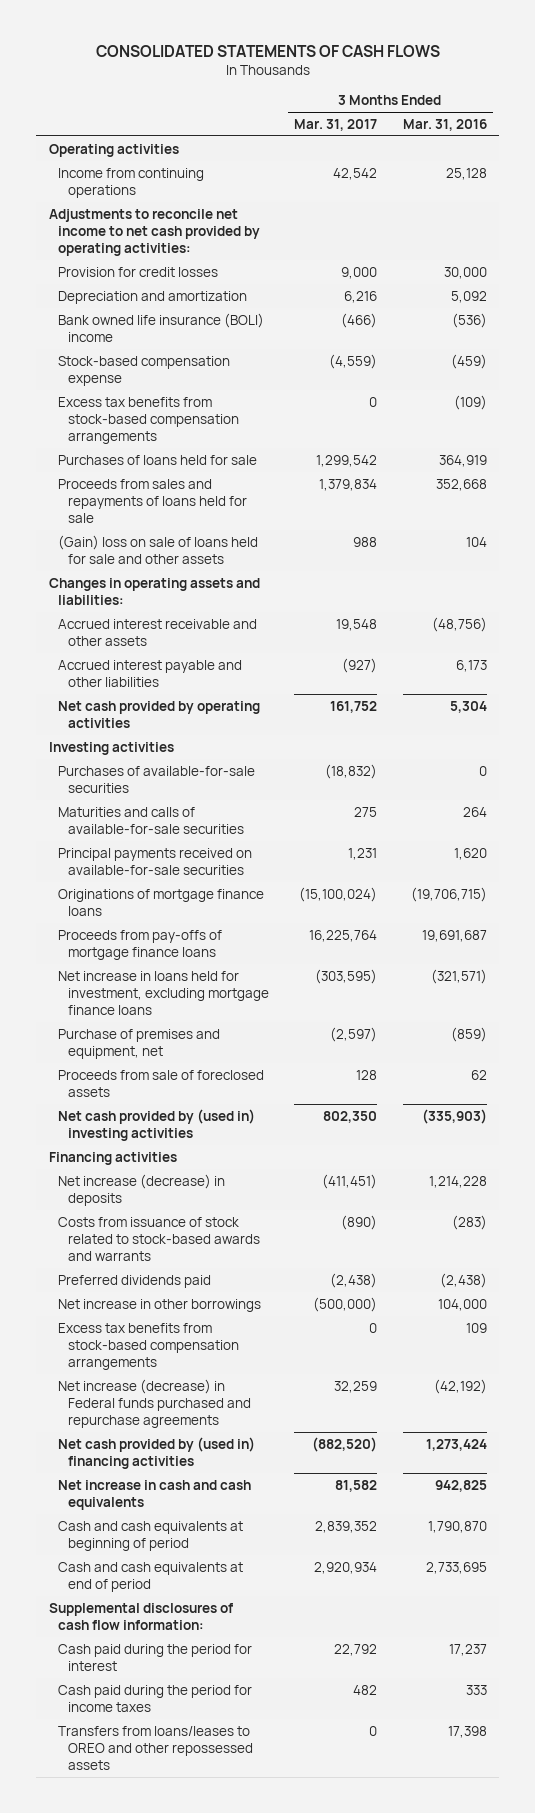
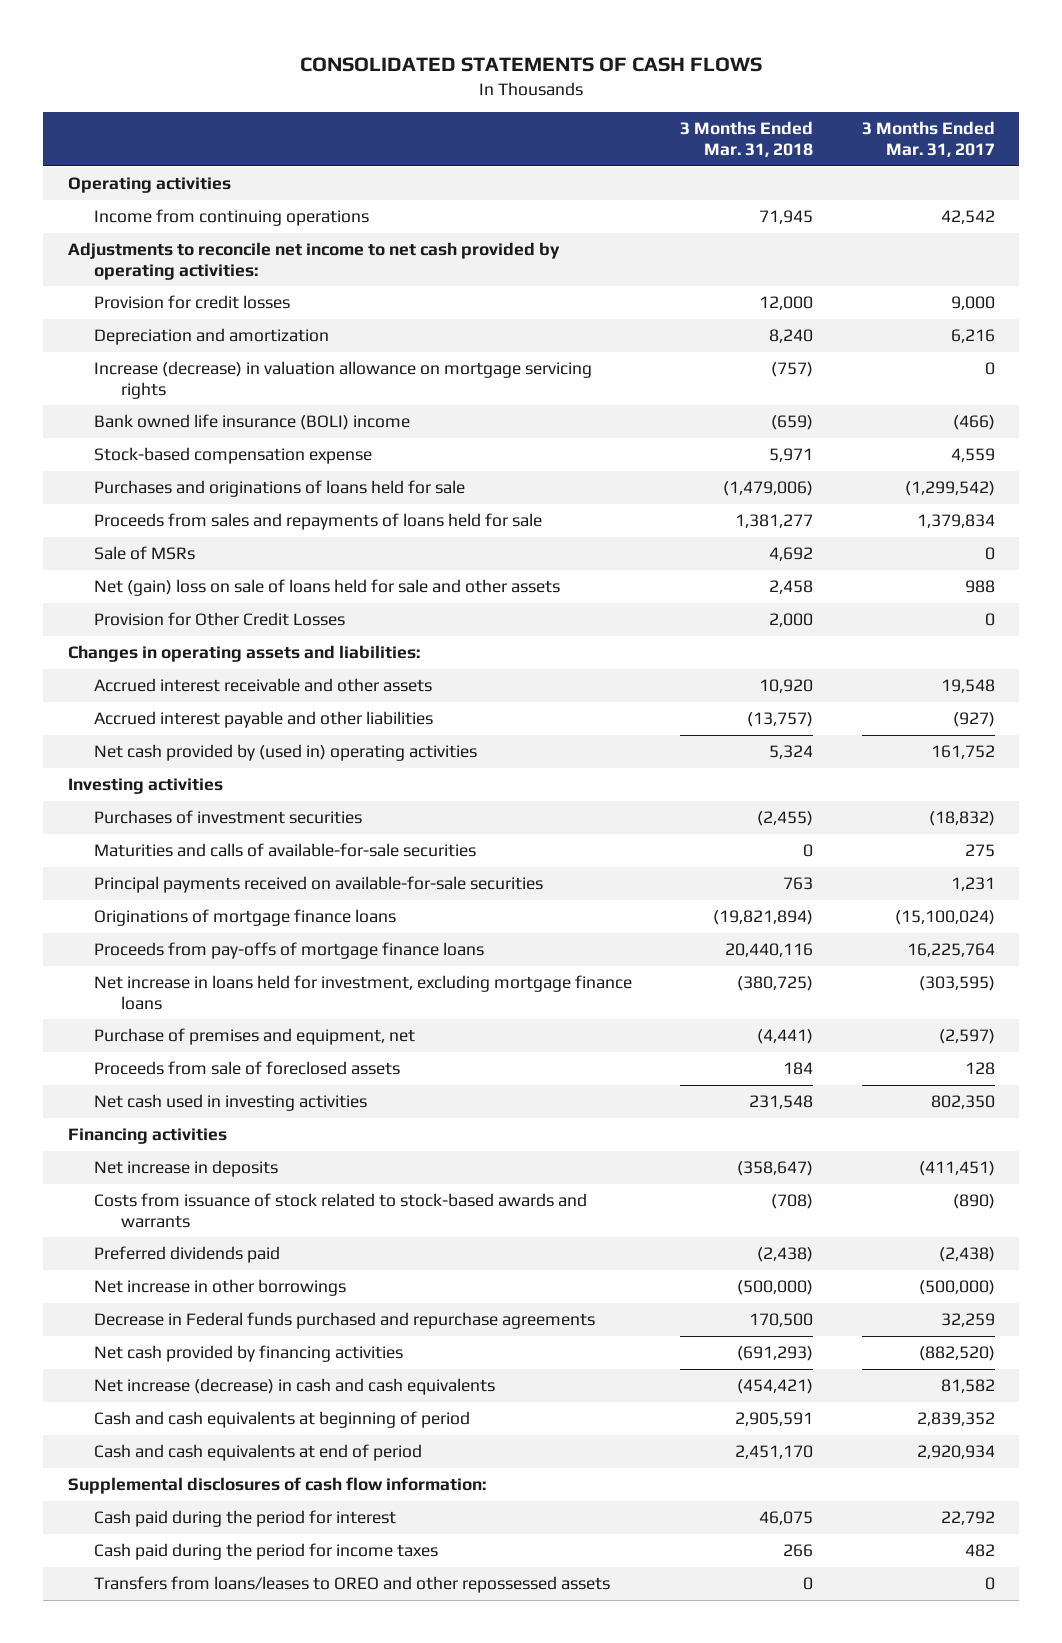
[402,118,487,131] Mar. 31, 2016 -> none
none -> [680,121,814,157] 3 Months Ended Mar. 31, 2018
none -> [94,361,593,399] Increase (decrease) in valuation allowance on mortgage servicing rights
[58,396,239,444] Excess tax benefits from stock-based compensation arrangements -> none
[329,353,378,369] (4,559) -> [950,448,995,463] 4,559
[58,454,258,465] Purchases of loans held for sale -> [94,480,466,498] Purchases and originations of loans held for sale
[316,454,378,467] 1,299,542 -> [904,481,995,497] (1,299,542)
none -> [94,546,196,561] Sale of MSRs
[58,534,259,564] (Gain) loss on sale of loans held for sale and other assets -> [94,579,561,597] Net (gain) loss on sale of loans held for sale and other assets
none -> [94,612,346,627] Provision for Other Credit Losses
[58,700,261,728] Net cash provided by operating activities -> [94,744,478,762] Net cash provided by (used in) operating activities
[58,765,256,793] Purchases of available-for-sale securities -> [94,810,363,825] Purchases of investment securities
[58,1108,256,1141] Net cash provided by (used in) investing activities -> [94,1094,368,1112] Net cash used in investing activities
[58,1173,226,1206] Net increase (decrease) in deposits -> [94,1160,279,1178] Net increase in deposits
[58,1322,239,1370] Excess tax benefits from stock-based compensation arrangements -> none
[58,1378,251,1428] Net increase (decrease) in Federal funds purchased and repurchase agreements -> [94,1312,596,1330] Decrease in Federal funds purchased and repurchase agreements
[58,1436,256,1469] Net cash provided by (used in) financing activities -> [94,1345,404,1363] Net cash provided by financing activities
[58,1479,252,1510] Net increase in cash and cash equivalents -> [94,1378,496,1396] Net increase (decrease) in cash and cash equivalents

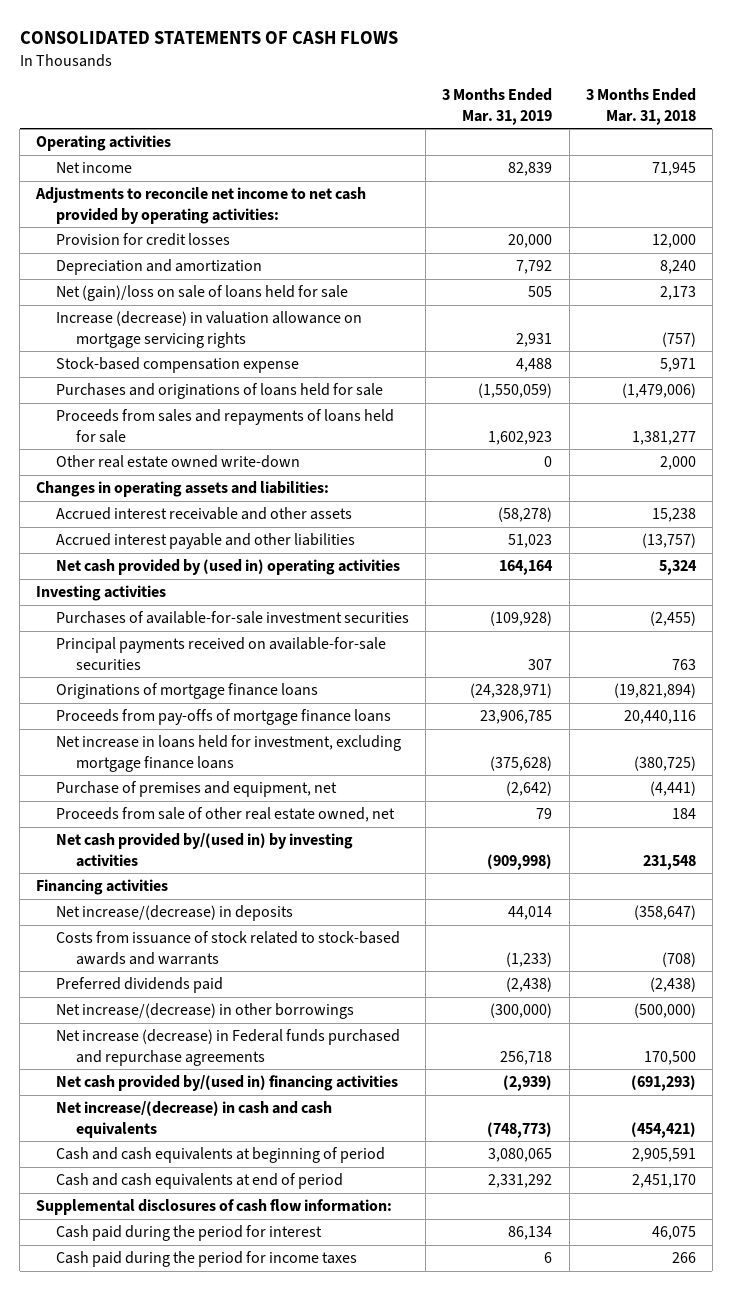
[861,121,995,157] 3 Months Ended Mar. 31, 2017 -> none
none -> [442,88,553,125] 3 Months Ended Mar. 31, 2019
[94,209,370,227] Income from continuing operations -> [56,162,133,174] Net income
none -> [56,285,349,302] Net (gain)/loss on sale of loans held for sale
[94,414,411,431] Bank owned life insurance (BOLI) income -> none
[94,546,196,561] Sale of MSRs -> none
[94,579,561,597] Net (gain) loss on sale of loans held for sale and other assets -> none
[94,612,346,627] Provision for Other Credit Losses -> none
none -> [56,455,301,469] Other real estate owned write-down
[759,679,814,694] 10,920 -> [651,508,696,523] 15,238
[94,843,477,858] Maturities and calls of available-for-sale securities -> none
[94,810,363,825] Purchases of investment securities -> [56,611,410,625] Purchases of available-for-sale investment securities
[94,1061,401,1076] Proceeds from sale of foreclosed assets -> [56,807,396,823] Proceeds from sale of other real estate owned, net
[94,1094,368,1112] Net cash used in investing activities -> [56,833,354,867] Net cash provided by/(used in) by investing activities
[94,1160,279,1178] Net increase in deposits -> [56,905,294,922] Net increase/(decrease) in deposits
[94,1279,347,1297] Net increase in other borrowings -> [56,1003,355,1020] Net increase/(decrease) in other borrowings
[94,1312,596,1330] Decrease in Federal funds purchased and repurchase agreements -> [56,1029,401,1066] Net increase (decrease) in Federal funds purchased and repurchase agreements
[94,1345,404,1363] Net cash provided by financing activities -> [56,1075,399,1092] Net cash provided by/(used in) financing activities
[94,1378,496,1396] Net increase (decrease) in cash and cash equivalents -> [56,1101,333,1138] Net increase/(decrease) in cash and cash equivalents
[94,1576,611,1594] Transfers from loans/leases to OREO and other repossessed assets -> none

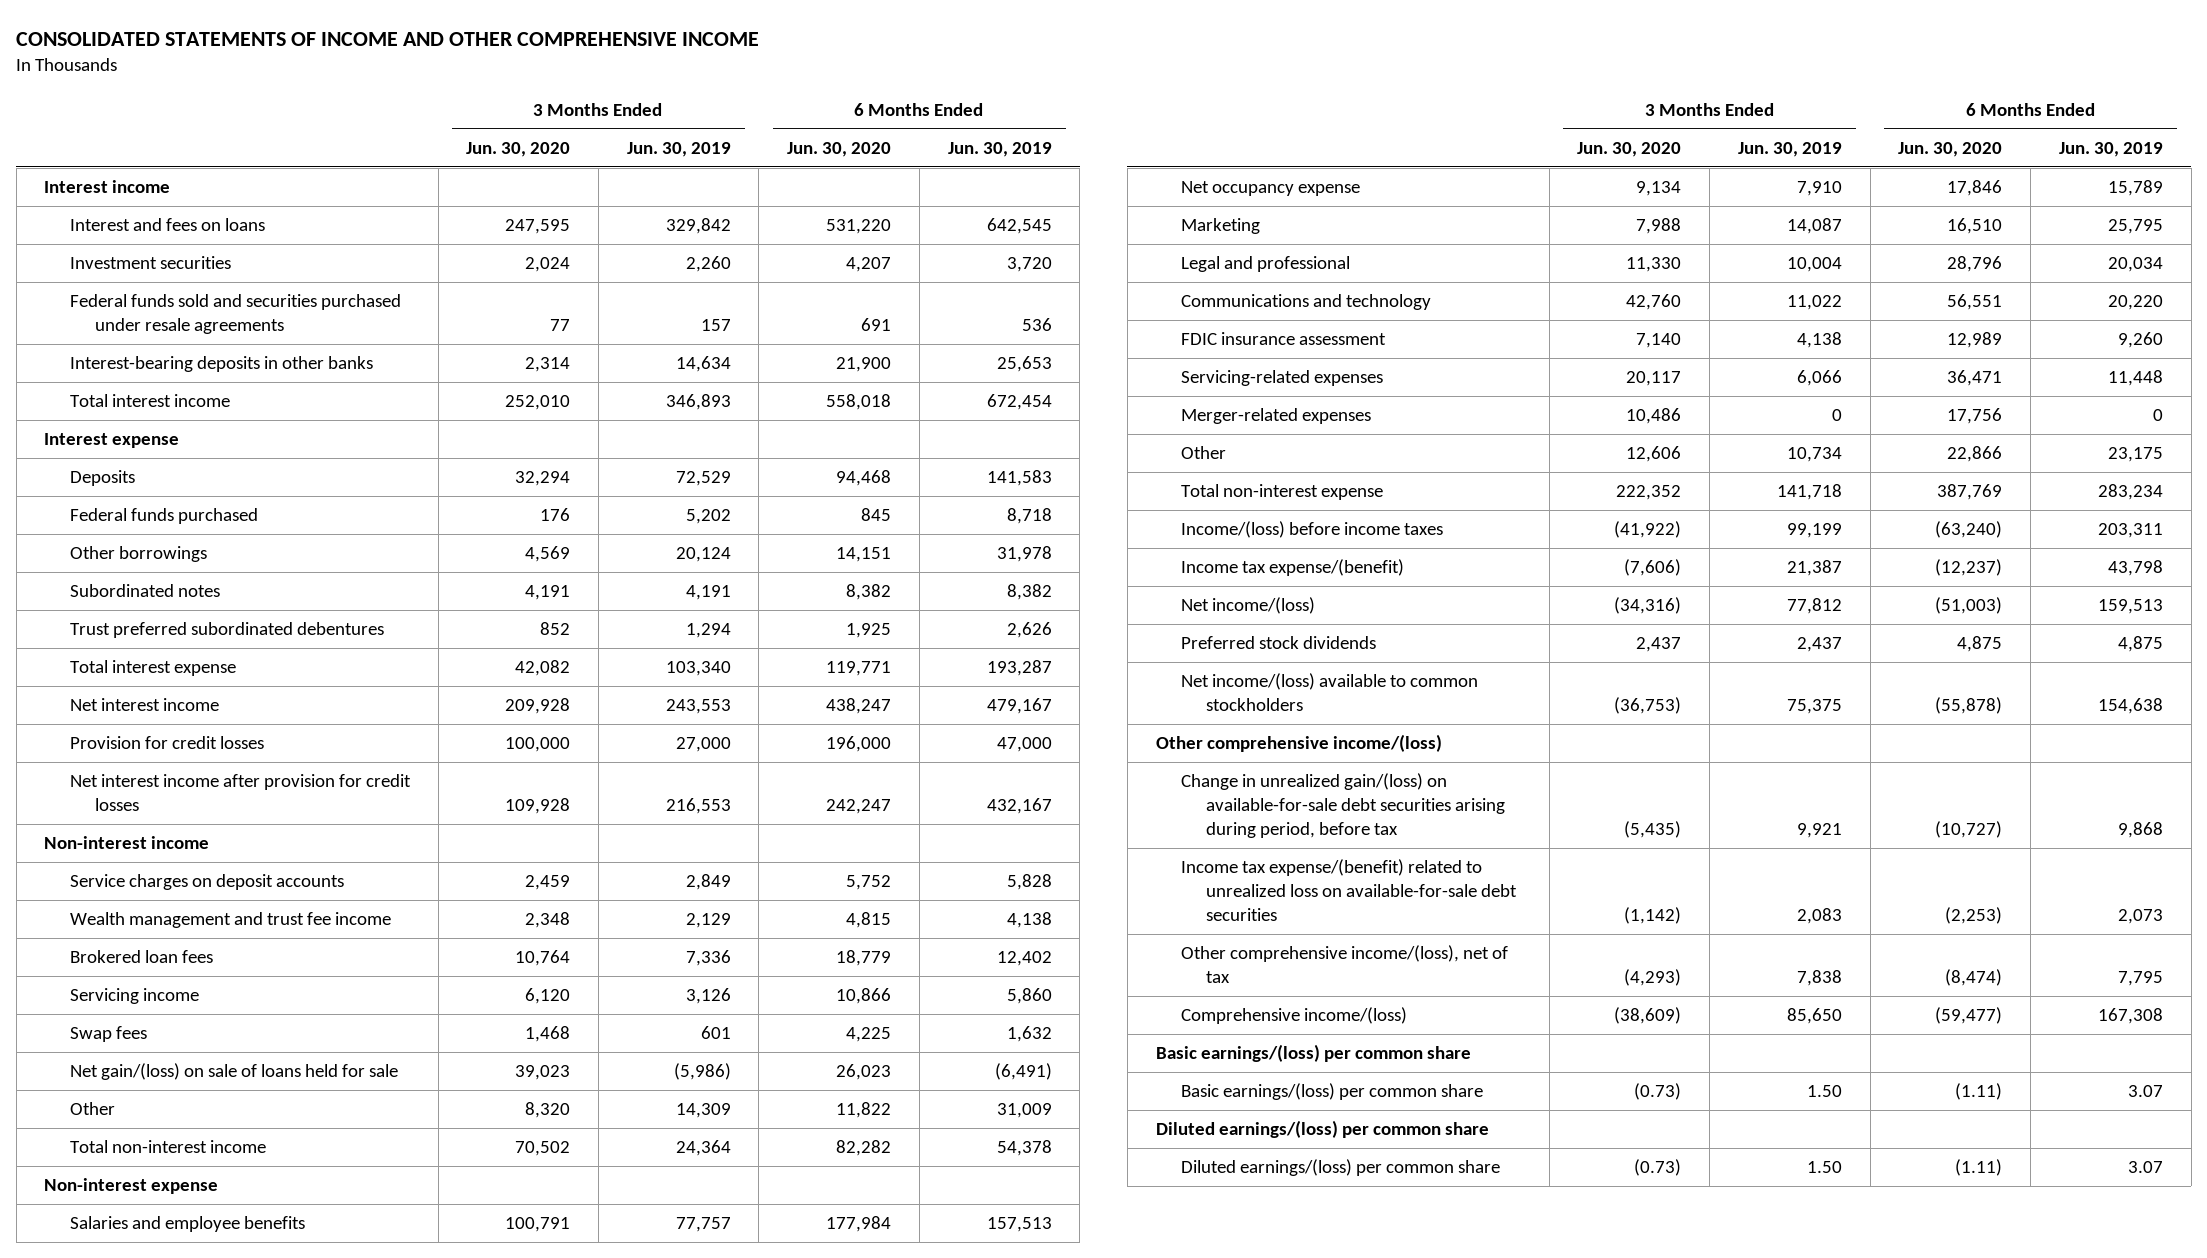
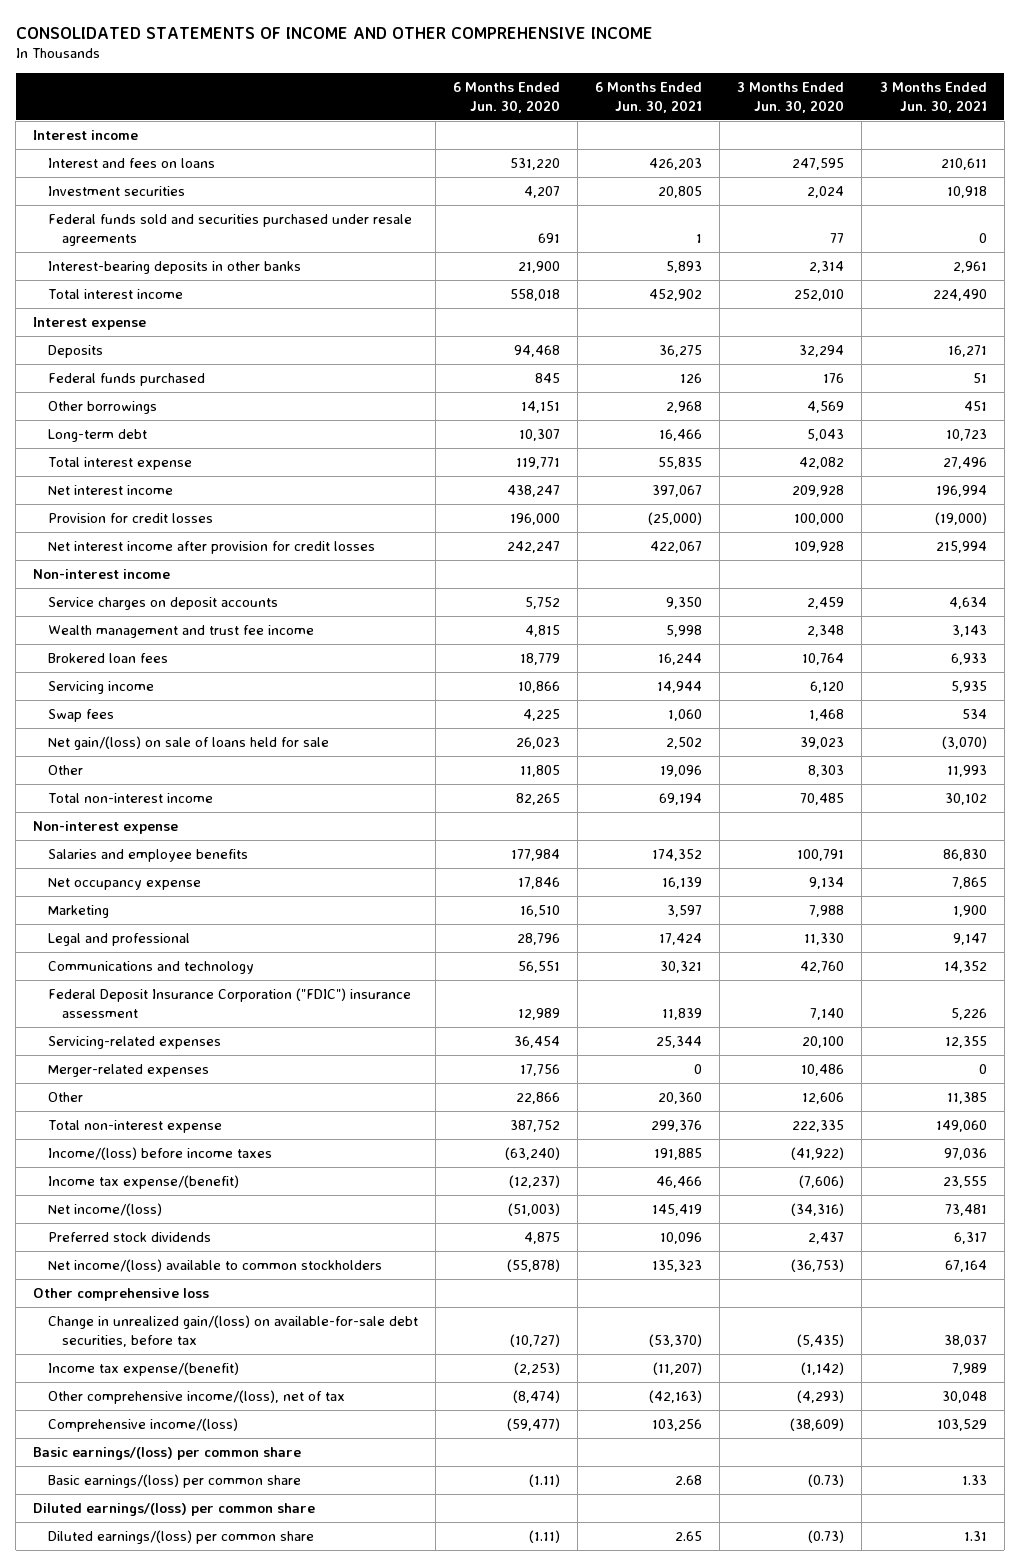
[626,141,731,157] Jun. 30, 2019 -> none
[947,141,1052,157] Jun. 30, 2019 -> none
none -> [595,81,703,113] 6 Months Ended Jun. 30, 2021
none -> [879,81,987,113] 3 Months Ended Jun. 30, 2021
[69,584,220,598] Subordinated notes -> none
[69,622,384,639] Trust preferred subordinated debentures -> none
none -> [47,428,147,442] Long-term debt
[525,1102,571,1119] 8,320 -> [808,764,845,777] 8,303
[836,1102,892,1119] 11,822 -> [520,764,561,777] 11,805
[515,1141,571,1157] 70,502 -> [800,792,845,805] 70,485
[836,1140,892,1157] 82,282 -> [516,792,561,805] 82,265
[1181,332,1387,346] FDIC insurance assessment -> [47,987,411,1018] Federal Deposit Insurance Corporation ("FDIC") insurance assessment
[1626,371,1682,387] 20,117 -> [802,1035,845,1048] 20,100
[1947,370,2003,387] 36,471 -> [514,1035,561,1048] 36,454
[1616,485,1682,501] 222,352 -> [792,1119,845,1132] 222,335
[1937,484,2003,501] 387,769 -> [510,1119,561,1132] 387,752
[1155,734,1442,753] Other comprehensive income/(loss) -> [33,1287,210,1301] Other comprehensive loss
[1181,773,1506,838] Change in unrealized gain/(loss) on available-for-sale debt securities arising during period, before tax -> [47,1314,418,1347] Change in unrealized gain/(loss) on available-for-sale debt securities, before tax
[1181,859,1518,921] Income tax expense/(benefit) related to unrealized loss on available-for-sale debt securities -> [47,1361,239,1376] Income tax expense/(benefit)

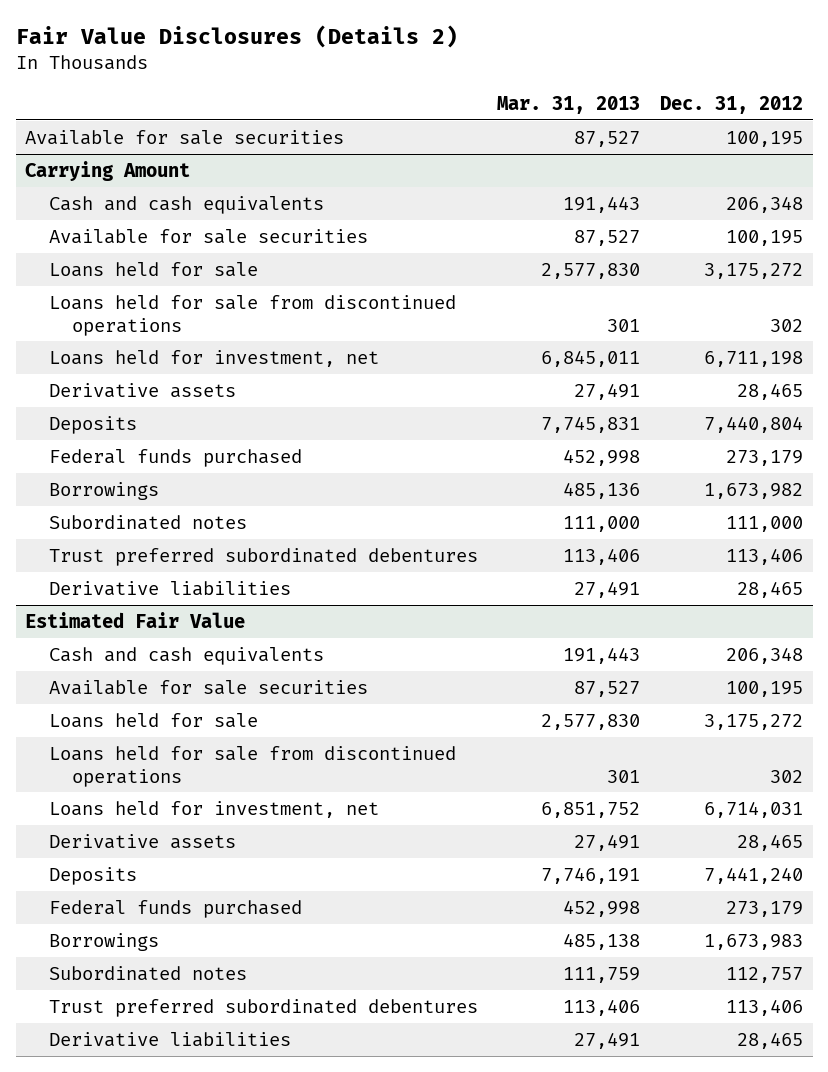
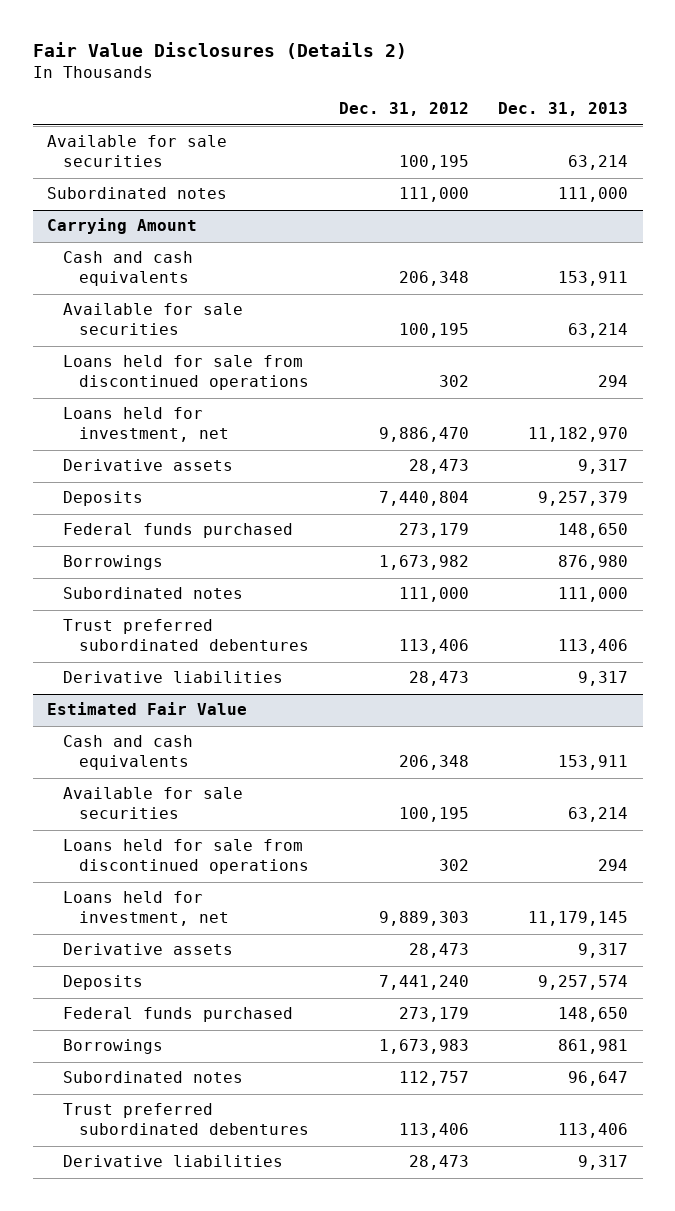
[497,96,641,115] Mar. 31, 2013 -> none
none -> [498,102,629,117] Dec. 31, 2013
none -> [47,187,228,200] Subordinated notes
[48,261,258,277] Loans held for sale -> none
[704,350,804,367] 6,711,198 -> [378,427,469,443] 9,886,470
[737,382,804,400] 28,465 -> [408,459,469,475] 28,473
[737,580,804,598] 28,465 -> [408,671,469,687] 28,473
[48,712,258,728] Loans held for sale -> none
[704,800,804,818] 6,714,031 -> [378,911,469,927] 9,889,303
[737,833,804,851] 28,465 -> [408,943,469,959] 28,473
[737,1031,804,1049] 28,465 -> [408,1155,469,1171] 28,473

